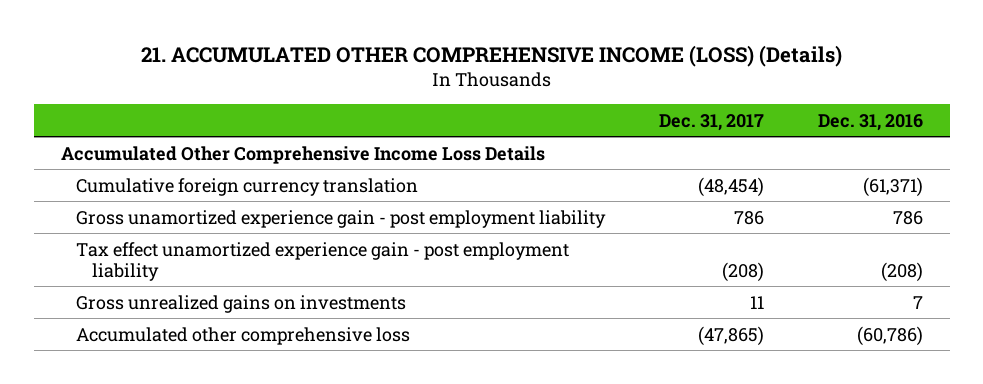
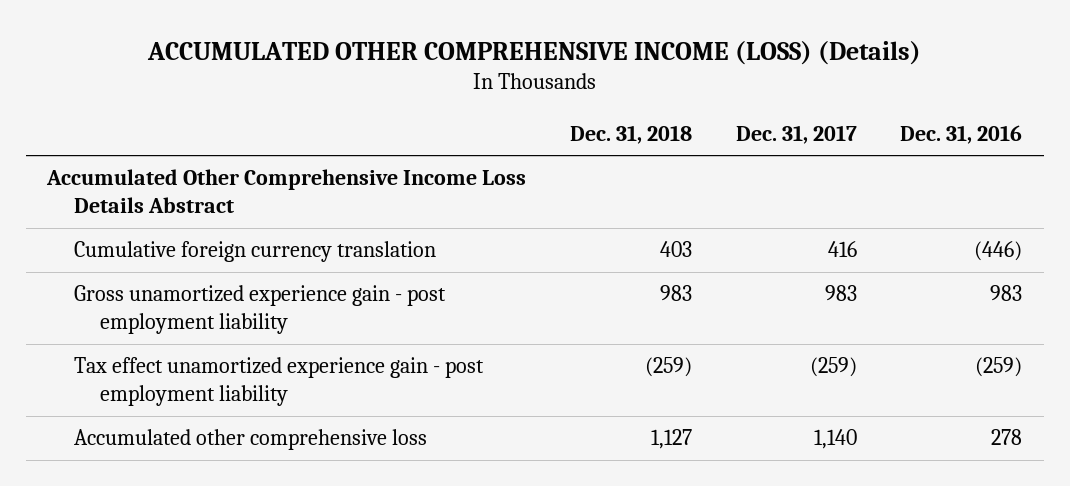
[140,44,842,67] 21. ACCUMULATED OTHER COMPREHENSIVE INCOME (LOSS) (Details) -> [146,40,921,65] ACCUMULATED OTHER COMPREHENSIVE INCOME (LOSS) (Details)
none -> [570,124,693,144] Dec. 31, 2018
[76,294,407,313] Gross unrealized gains on investments -> none
[60,145,545,164] Accumulated Other Comprehensive Income Loss Details -> [46,169,527,214] Accumulated Other Comprehensive Income Loss Details Abstract
[698,176,765,197] (48,454) -> [827,241,857,258] 416
[862,176,923,197] (61,371) -> [974,241,1023,262] (446)
[734,210,765,225] 786 -> [824,285,857,302] 983
[892,210,923,225] 786 -> [990,285,1023,302] 983
[722,261,765,282] (208) -> [809,357,857,378] (259)
[880,261,923,282] (208) -> [975,357,1023,378] (259)
[698,325,765,346] (47,865) -> [813,429,857,450] 1,140
[856,325,923,346] (60,786) -> [991,429,1023,446] 278

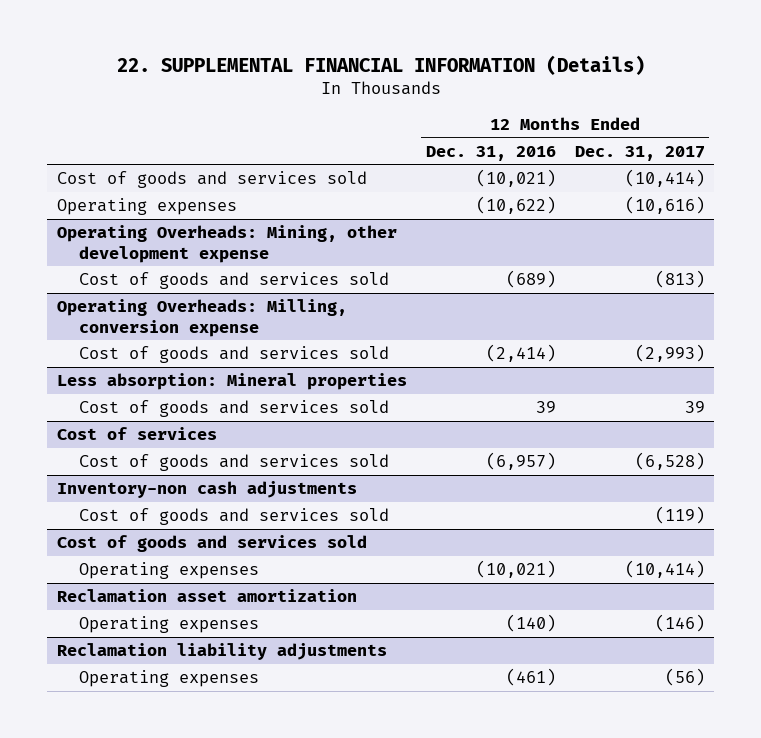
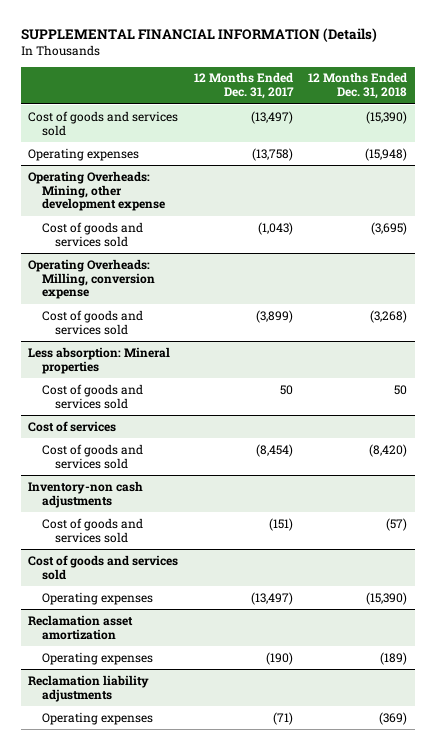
[116,55,645,76] 22. SUPPLEMENTAL FINANCIAL INFORMATION (Details) -> [20,27,377,42] SUPPLEMENTAL FINANCIAL INFORMATION (Details)
[425,145,556,161] Dec. 31, 2016 -> none
none -> [308,72,408,100] 12 Months Ended Dec. 31, 2018
[624,169,705,188] (10,414) -> [250,110,293,124] (13,497)
[624,196,705,215] (10,616) -> [251,147,293,161] (13,758)
[654,270,705,289] (813) -> [257,221,293,235] (1,043)
[634,344,705,363] (2,993) -> [255,309,293,323] (3,899)
[684,401,705,414] 39 -> [279,384,293,395] 50
[634,452,705,471] (6,528) -> [255,443,293,457] (8,454)
[654,506,705,525] (119) -> [268,517,293,531] (151)
[624,560,705,579] (10,414) -> [250,591,293,605] (13,497)
[654,614,705,633] (146) -> [265,651,293,665] (190)
[664,668,705,687] (56) -> [272,711,293,725] (71)

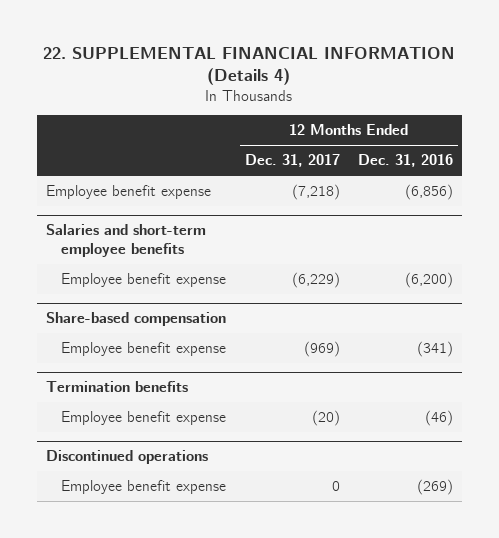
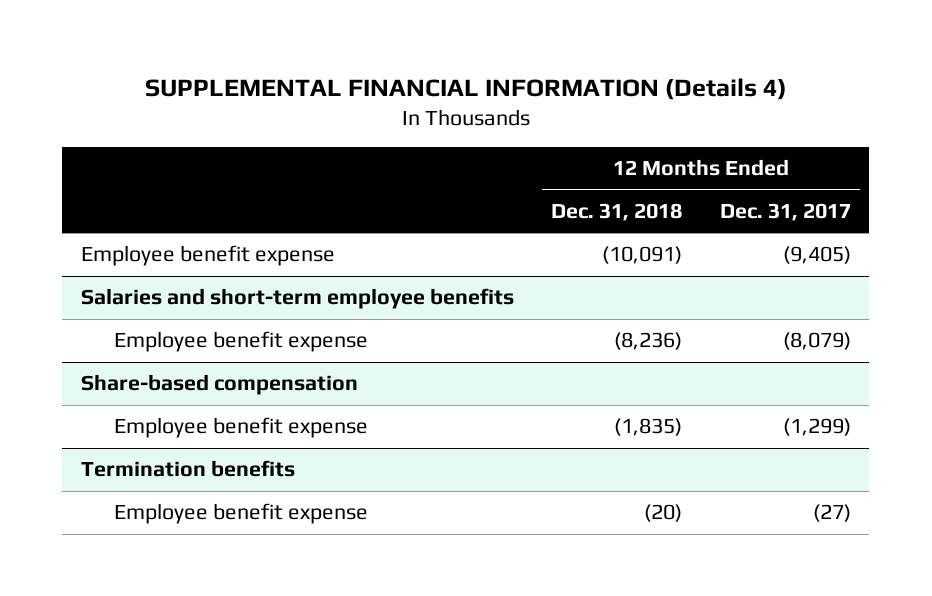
[43,47,456,86] 22. SUPPLEMENTAL FINANCIAL INFORMATION (Details 4) -> [144,77,787,100] SUPPLEMENTAL FINANCIAL INFORMATION (Details 4)
[357,154,453,168] Dec. 31, 2016 -> none
none -> [551,202,683,221] Dec. 31, 2018
[291,183,340,200] (7,218) -> [782,246,851,265] (9,405)
[291,271,340,288] (6,229) -> [782,332,851,351] (8,079)
[303,340,340,357] (969) -> [782,418,851,437] (1,299)
[45,450,208,465] Discontinued operations -> none
[61,479,227,494] Employee benefit expense -> none
[311,409,340,426] (20) -> [812,504,851,523] (27)

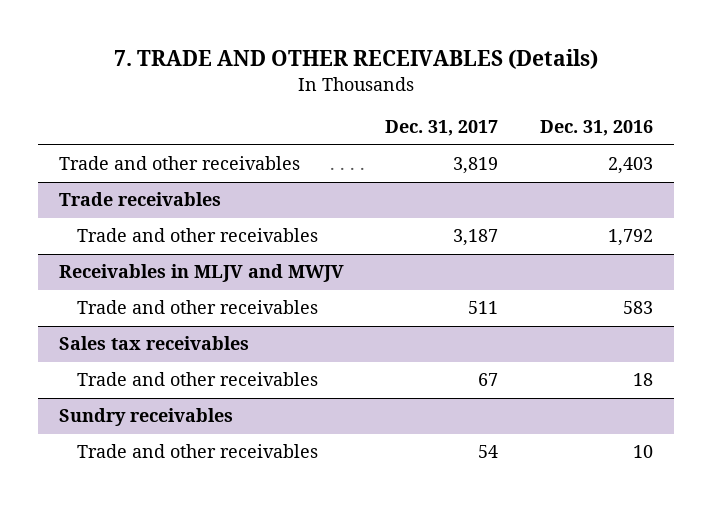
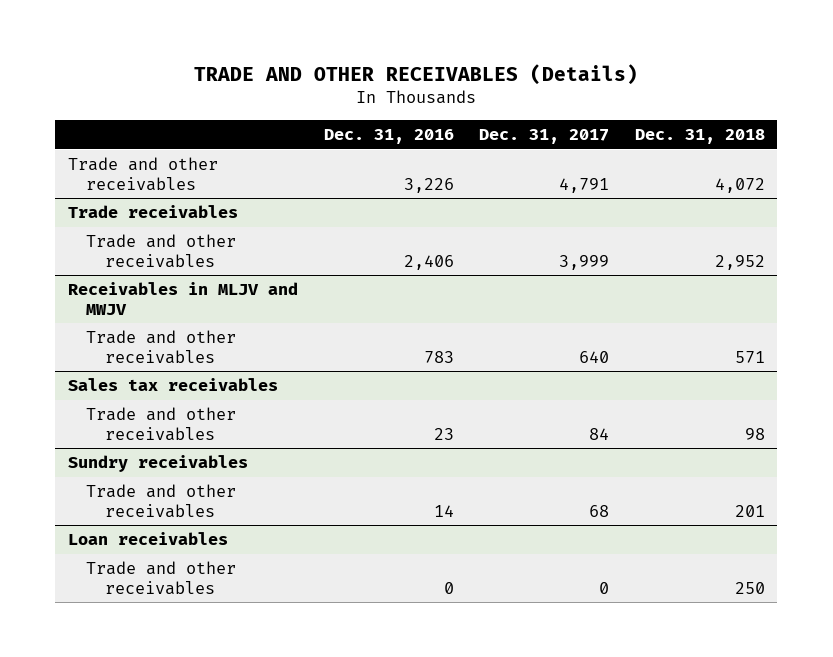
[113,49,598,70] 7. TRADE AND OTHER RECEIVABLES (Details) -> [194,64,639,86] TRADE AND OTHER RECEIVABLES (Details)
none -> [634,129,765,145] Dec. 31, 2018
[453,157,499,175] 3,819 -> [559,177,610,193] 4,791
[607,157,653,175] 2,403 -> [403,177,454,193] 3,226
[453,229,499,247] 3,187 -> [559,254,610,270] 3,999
[607,229,653,247] 1,792 -> [403,254,454,270] 2,406
[468,301,499,315] 511 -> [579,350,610,363] 640
[622,301,653,315] 583 -> [423,350,454,363] 783
[478,373,499,387] 67 -> [589,427,610,440] 84
[632,373,653,387] 18 -> [433,427,454,440] 23
[478,445,499,459] 54 -> [589,504,610,517] 68
[632,445,653,459] 10 -> [433,504,454,517] 14
none -> [68,532,229,546] Loan receivables
none -> [86,561,237,595] Trade and other receivables

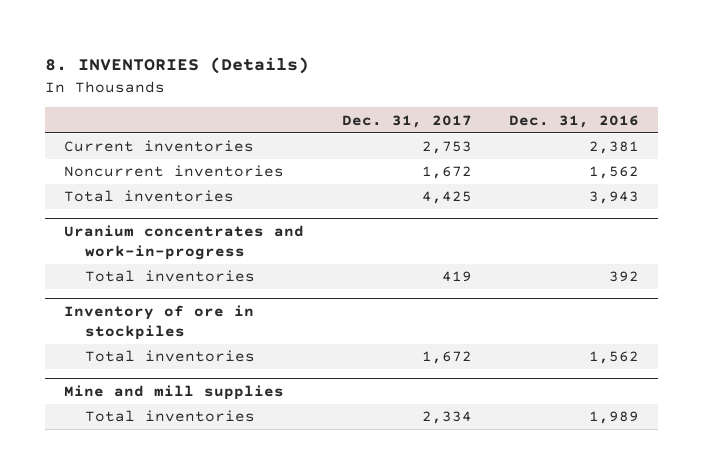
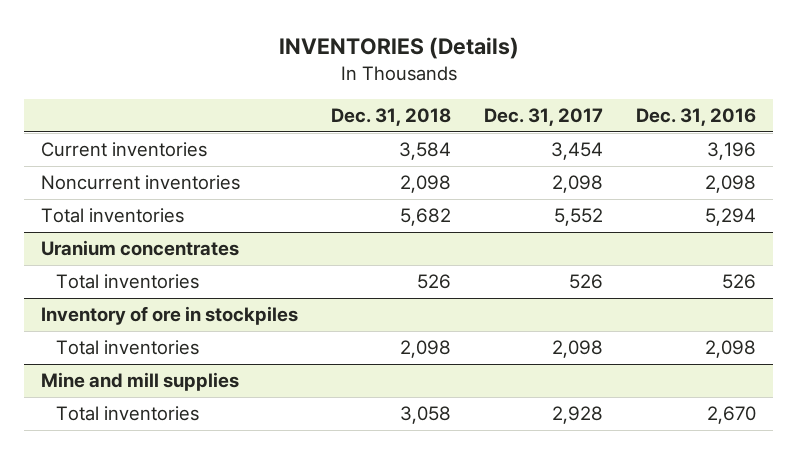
[45,57,310,75] 8. INVENTORIES (Details) -> [278,37,519,60] INVENTORIES (Details)
none -> [330,108,451,127] Dec. 31, 2018
[421,141,472,155] 2,753 -> [551,142,604,161] 3,454
[589,141,640,155] 2,381 -> [707,142,757,161] 3,196
[421,166,472,180] 1,672 -> [552,175,604,194] 2,098
[589,166,640,180] 1,562 -> [705,175,757,194] 2,098
[421,191,472,205] 4,425 -> [554,208,604,227] 5,552
[589,191,640,205] 3,943 -> [705,208,757,227] 5,294
[64,225,305,260] Uranium concentrates and work-in-progress -> [40,240,239,257] Uranium concentrates
[441,271,472,283] 419 -> [569,274,604,290] 526
[609,271,640,283] 392 -> [722,274,757,290] 526
[421,351,472,365] 1,672 -> [552,340,604,359] 2,098
[589,351,640,365] 1,562 -> [705,340,757,359] 2,098
[421,411,472,425] 2,334 -> [552,406,604,425] 2,928
[589,411,640,425] 1,989 -> [707,406,757,425] 2,670

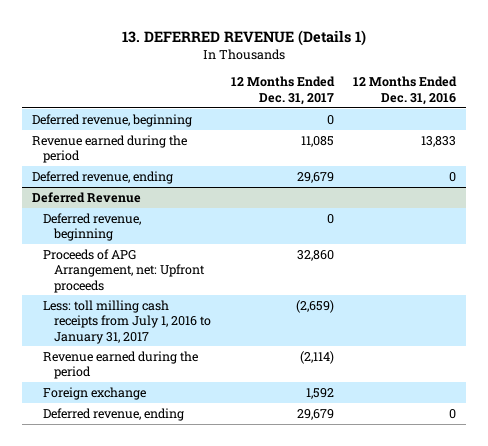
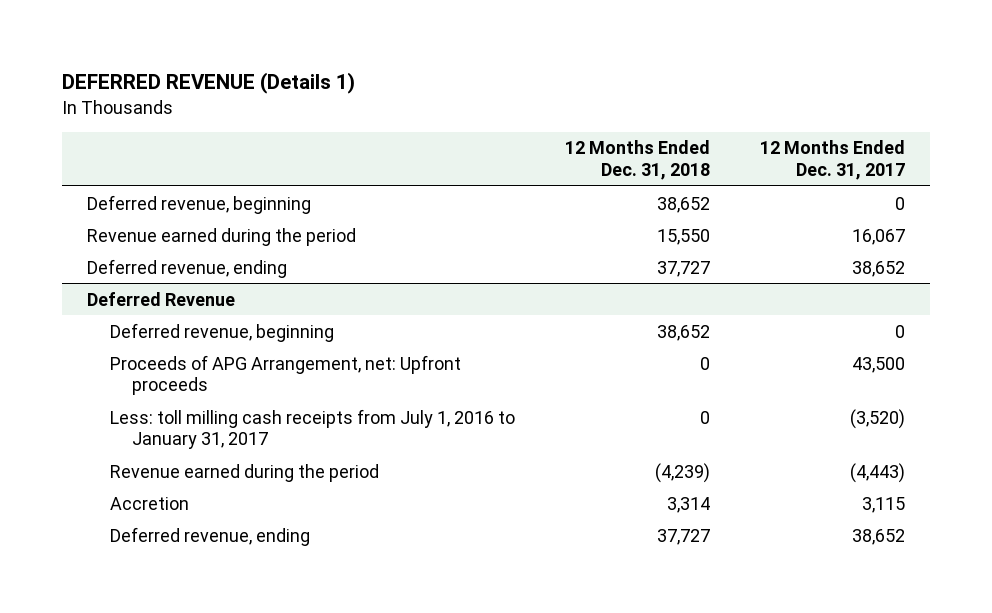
[121,29,366,46] 13. DEFERRED REVENUE (Details 1) -> [61,72,355,95] DEFERRED REVENUE (Details 1)
[352,76,457,105] 12 Months Ended Dec. 31, 2016 -> none
none -> [564,140,710,180] 12 Months Ended Dec. 31, 2018
[300,136,334,148] 11,085 -> [852,228,906,245] 16,067
[296,172,334,184] 29,679 -> [852,260,906,277] 38,652
[42,387,146,401] Foreign exchange -> none
[296,250,334,262] 32,860 -> [852,356,906,373] 43,500
[295,300,334,314] (2,659) -> [850,408,906,429] (3,520)
[299,351,334,365] (2,114) -> [850,462,906,483] (4,443)
none -> [109,496,189,510] Accretion
[296,409,334,421] 29,679 -> [852,528,906,545] 38,652

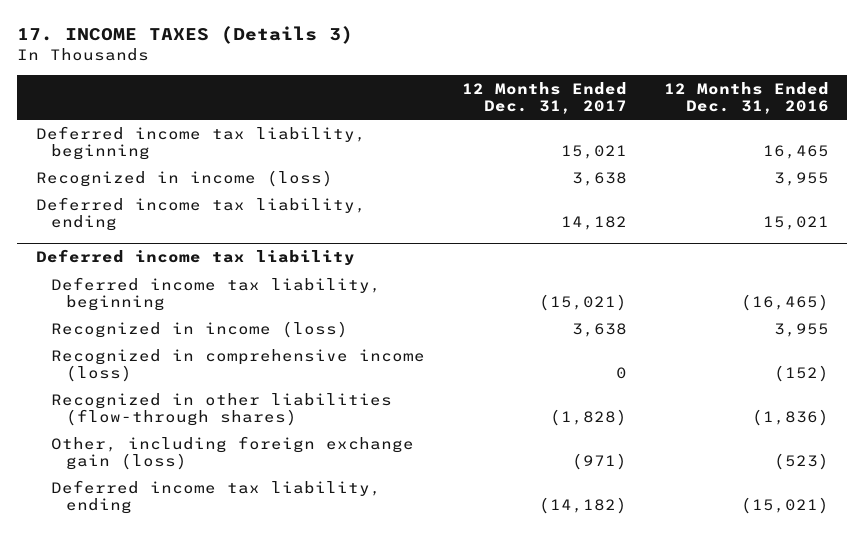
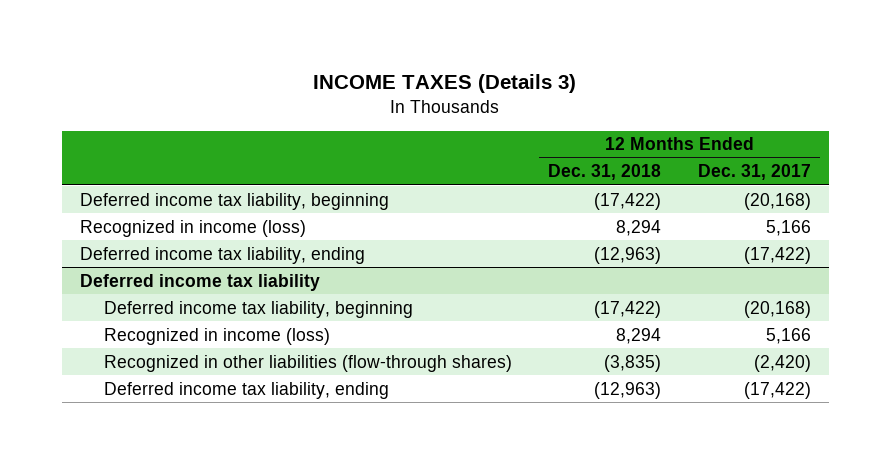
[17,26,354,45] 17. INCOME TAXES (Details 3) -> [313,74,577,94] INCOME TAXES (Details 3)
[663,81,829,115] 12 Months Ended Dec. 31, 2016 -> none
none -> [548,164,662,181] Dec. 31, 2018
[560,144,627,159] 15,021 -> [743,192,811,210] (20,168)
[571,171,627,186] 3,638 -> [765,219,811,236] 5,166
[560,215,627,230] 14,182 -> [743,246,811,264] (17,422)
[50,348,425,382] Recognized in comprehensive income (loss) -> none
[50,435,414,470] Other, including foreign exchange gain (loss) -> none
[538,293,627,311] (15,021) -> [743,300,811,318] (20,168)
[571,322,627,337] 3,638 -> [765,327,811,344] 5,166
[549,408,627,426] (1,828) -> [753,354,811,372] (2,420)
[538,496,627,514] (14,182) -> [743,381,811,399] (17,422)

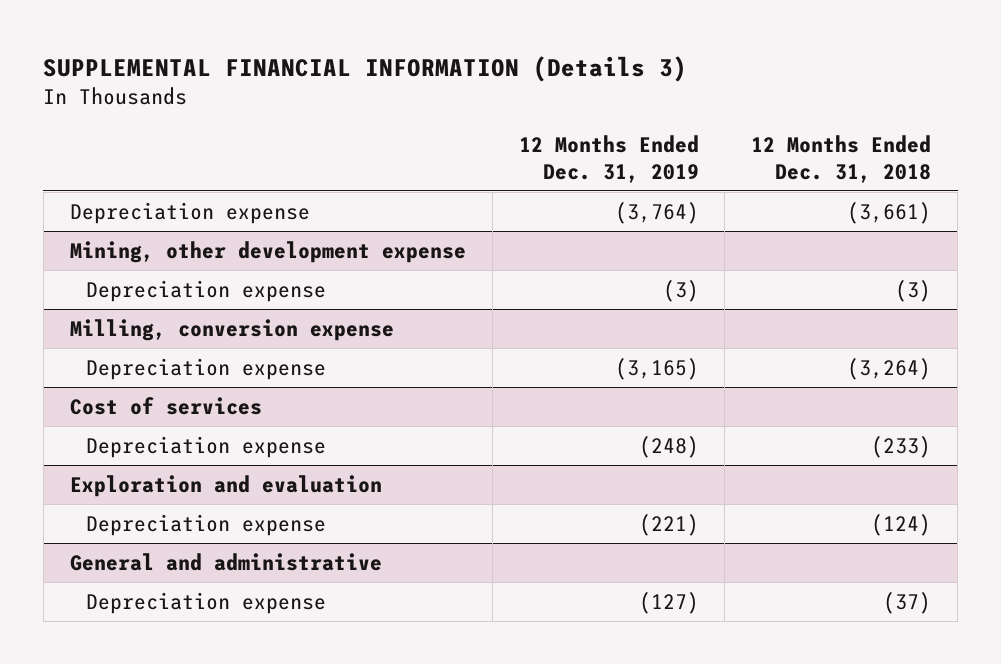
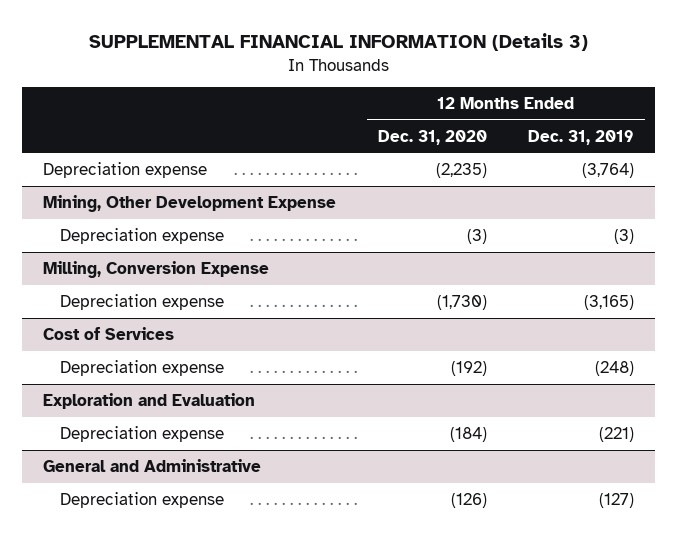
[751,134,932,183] 12 Months Ended Dec. 31, 2018 -> none
none -> [377,129,487,145] Dec. 31, 2020
[69,240,466,263] Mining, other development expense -> [43,194,337,212] Mining, Other Development Expense
[69,318,394,341] Milling, conversion expense -> [43,260,270,278] Milling, Conversion Expense
[69,396,262,415] Cost of services -> [43,326,175,340] Cost of Services
[69,474,382,497] Exploration and evaluation -> [43,392,256,409] Exploration and Evaluation
[69,552,382,571] General and administrative -> [43,458,262,472] General and Administrative

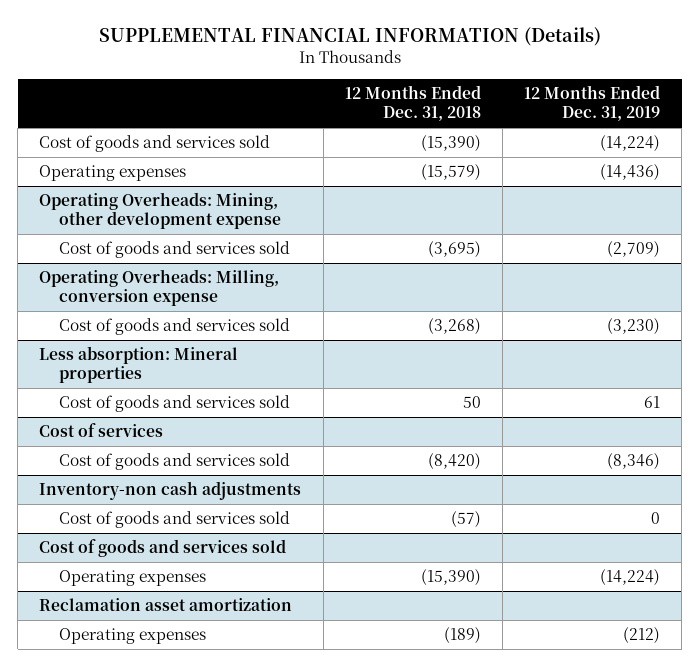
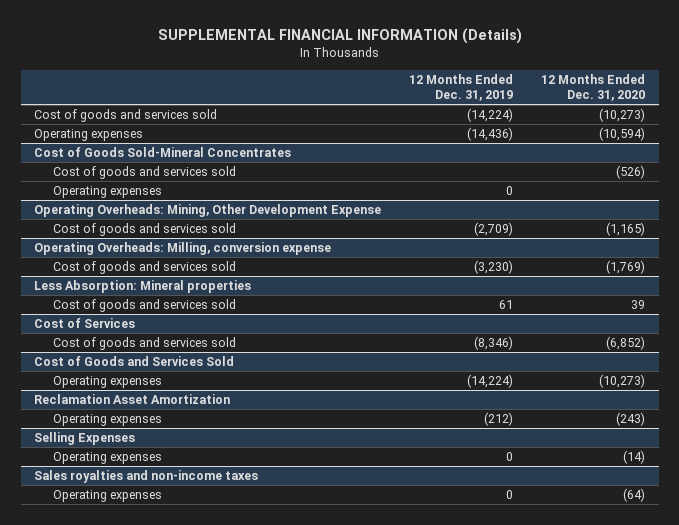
[344,85,481,122] 12 Months Ended Dec. 31, 2018 -> none
none -> [540,74,645,101] 12 Months Ended Dec. 31, 2020
none -> [34,147,292,158] Cost of Goods Sold-Mineral Concentrates
none -> [52,166,236,180] Cost of goods and services sold
none -> [52,186,162,199] Operating expenses
[39,192,282,230] Operating Overheads: Mining, other development expense -> [34,204,382,218] Operating Overheads: Mining, Other Development Expense
[39,346,239,384] Less absorption: Mineral properties -> [34,280,252,294] Less Absorption: Mineral properties
[39,423,164,438] Cost of services -> [34,318,136,329] Cost of Services
[39,481,302,501] Inventory-non cash adjustments -> none
[59,511,291,529] Cost of goods and services sold -> none
[39,539,287,558] Cost of goods and services sold -> [34,356,235,367] Cost of Goods and Services Sold
[39,598,293,612] Reclamation asset amortization -> [34,394,231,405] Reclamation Asset Amortization
none -> [34,432,136,446] Selling Expenses
none -> [52,452,162,465] Operating expenses
none -> [34,470,259,484] Sales royalties and non-income taxes
none -> [52,490,162,503] Operating expenses

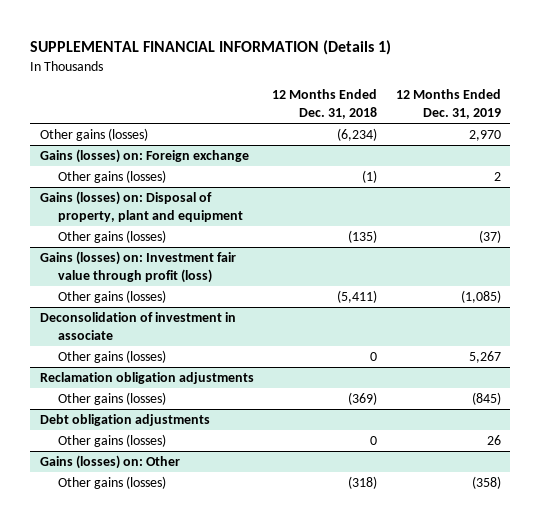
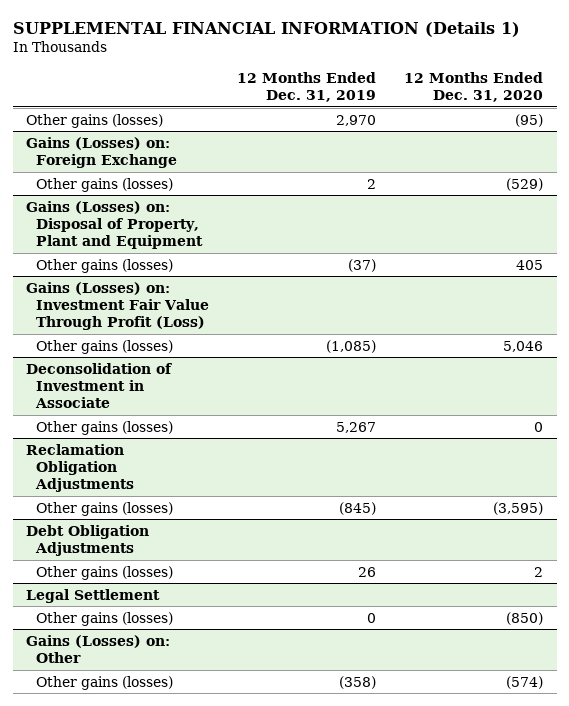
[272,89,378,119] 12 Months Ended Dec. 31, 2018 -> none
none -> [403,71,543,103] 12 Months Ended Dec. 31, 2020
[39,149,249,164] Gains (losses) on: Foreign exchange -> [26,136,178,168] Gains (Losses) on: Foreign Exchange
[39,191,243,222] Gains (losses) on: Disposal of property, plant and equipment -> [26,200,204,250] Gains (Losses) on: Disposal of Property, Plant and Equipment
[39,251,236,283] Gains (losses) on: Investment fair value through profit (loss) -> [26,281,210,331] Gains (Losses) on: Investment Fair Value Through Profit (Loss)
[39,312,236,340] Deconsolidation of investment in associate -> [26,362,173,409] Deconsolidation of Investment in Associate
[39,372,254,385] Reclamation obligation adjustments -> [26,443,135,493] Reclamation Obligation Adjustments
[39,414,210,427] Debt obligation adjustments -> [26,524,150,556] Debt Obligation Adjustments
none -> [26,588,161,603] Legal Settlement
none -> [36,611,174,626] Other gains (losses)
[39,455,180,470] Gains (losses) on: Other -> [26,634,171,663] Gains (Losses) on: Other

